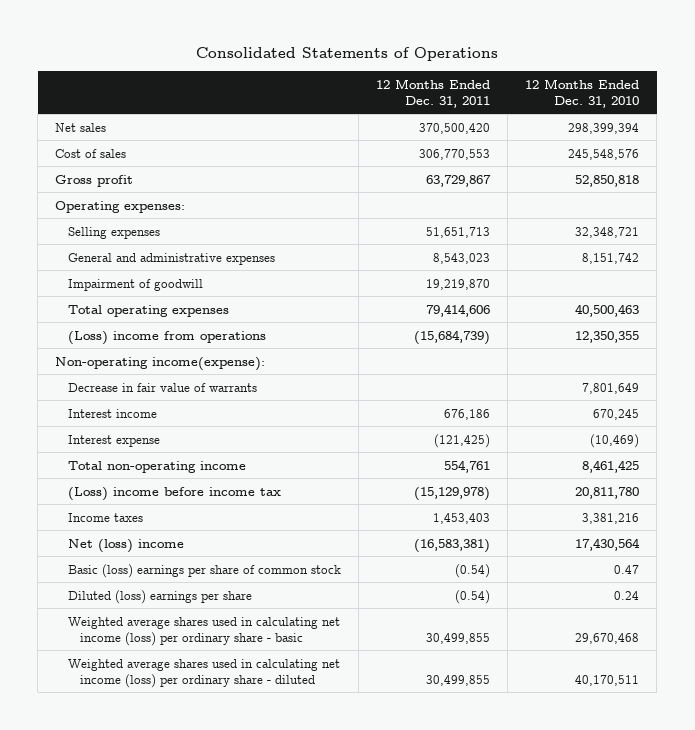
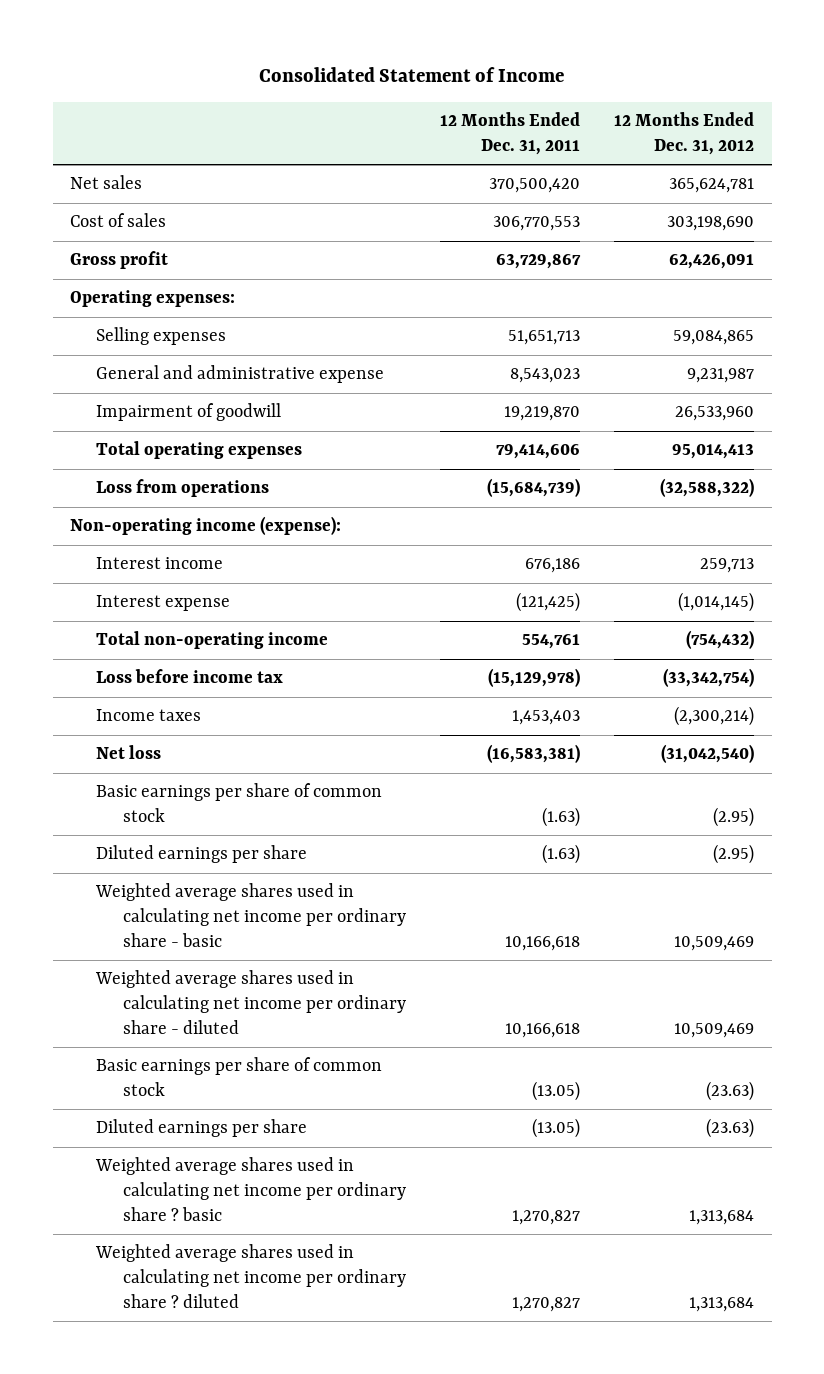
[196,47,499,62] Consolidated Statements of Operations -> [259,67,565,83] Consolidated Statement of Income
[525,78,640,108] 12 Months Ended Dec. 31, 2010 -> none
none -> [614,112,755,155] 12 Months Ended Dec. 31, 2012
[67,252,275,265] General and administrative expenses -> [96,365,385,384] General and administrative expense
[67,382,257,392] Decrease in fair value of warrants -> none
[67,330,266,345] (Loss) income from operations -> [96,479,270,498] Loss from operations
[55,356,266,371] Non-operating income(expense): -> [69,516,341,536] Non-operating income (expense):
[67,486,281,501] (Loss) income before income tax -> [96,669,284,684] Loss before income tax
[67,538,184,553] Net (loss) income -> [96,745,162,760] Net loss
[67,563,341,578] Basic (loss) earnings per share of common stock -> [96,783,383,823] Basic earnings per share of common stock
[454,563,490,578] (0.54) -> [542,807,581,828] (1.63)
[67,589,252,604] Diluted (loss) earnings per share -> [96,845,308,864] Diluted earnings per share
[454,589,490,604] (0.54) -> [542,844,581,865] (1.63)
[67,616,340,646] Weighted average shares used in calculating net income (loss) per ordinary share - basic -> [95,883,406,947] Weighted average shares used in calculating net income per ordinary share - basic
[425,632,490,644] 30,499,855 -> [505,935,581,951] 10,166,618
[67,658,340,688] Weighted average shares used in calculating net income (loss) per ordinary share - diluted -> [95,970,406,1034] Weighted average shares used in calculating net income per ordinary share - diluted
[425,674,490,686] 30,499,855 -> [505,1022,581,1038] 10,166,618
none -> [96,1057,383,1097] Basic earnings per share of common stock
none -> [96,1119,308,1138] Diluted earnings per share
none -> [95,1157,406,1221] Weighted average shares used in calculating net income per ordinary share ? basic
none -> [95,1244,406,1308] Weighted average shares used in calculating net income per ordinary share ? diluted

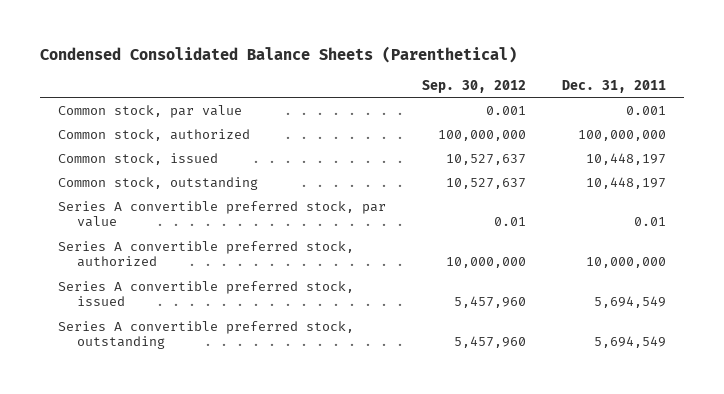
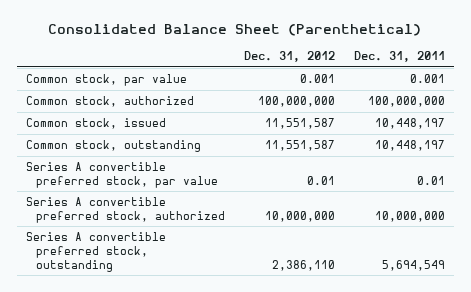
[39,46,517,64] Condensed Consolidated Balance Sheets (Parenthetical) -> [48,23,422,36] Consolidated Balance Sheet (Parenthetical)
[422,80,527,94] Sep. 30, 2012 -> none
none -> [243,51,335,63] Dec. 31, 2012
[58,280,355,307] Series A convertible preferred stock, issued -> none

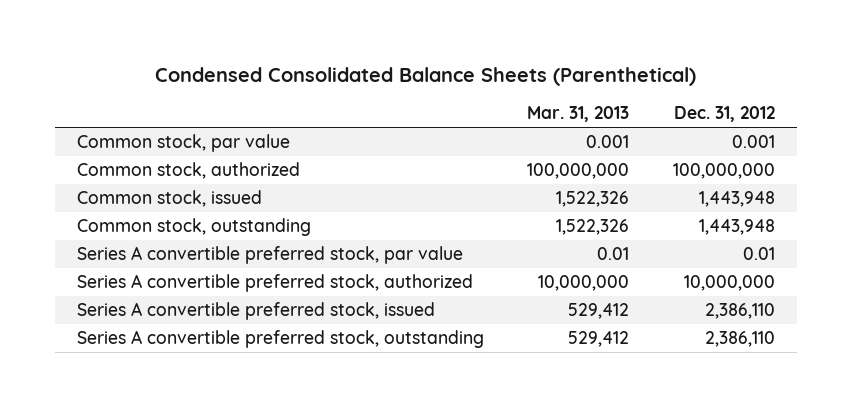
[48,23,422,36] Consolidated Balance Sheet (Parenthetical) -> [154,66,696,86] Condensed Consolidated Balance Sheets (Parenthetical)
[353,51,445,63] Dec. 31, 2011 -> none
none -> [527,106,630,123] Mar. 31, 2013
[264,118,335,130] 11,551,587 -> [699,191,776,208] 1,443,948
[264,140,335,152] 11,551,587 -> [699,219,776,236] 1,443,948
none -> [76,302,435,321] Series A convertible preferred stock, issued

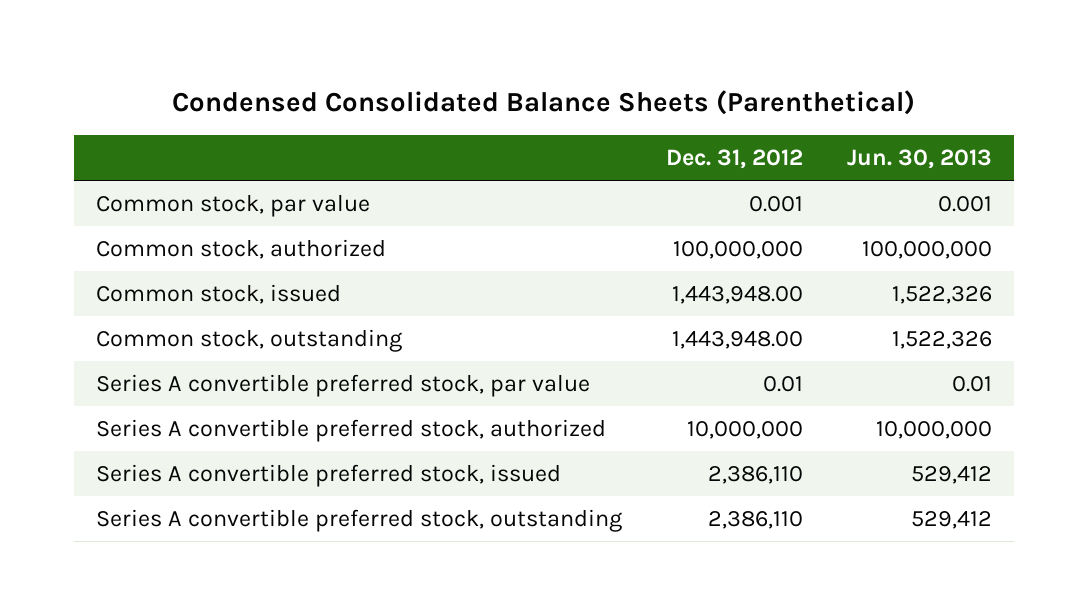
[527,106,630,123] Mar. 31, 2013 -> none
none -> [846,149,992,170] Jun. 30, 2013
[699,191,776,208] 1,443,948 -> [671,286,803,305] 1,443,948.00
[699,219,776,236] 1,443,948 -> [671,331,803,350] 1,443,948.00

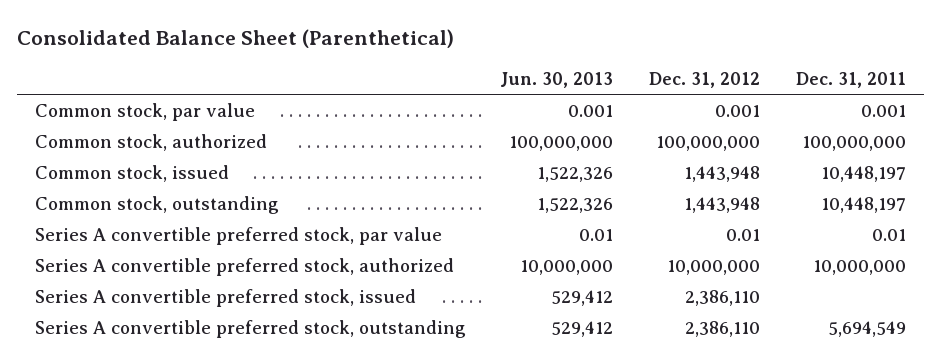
[171,90,915,116] Condensed Consolidated Balance Sheets (Parenthetical) -> [16,29,454,49] Consolidated Balance Sheet (Parenthetical)
none -> [795,72,906,89] Dec. 31, 2011
[671,286,803,305] 1,443,948.00 -> [684,165,761,182] 1,443,948
[671,331,803,350] 1,443,948.00 -> [684,196,761,213] 1,443,948

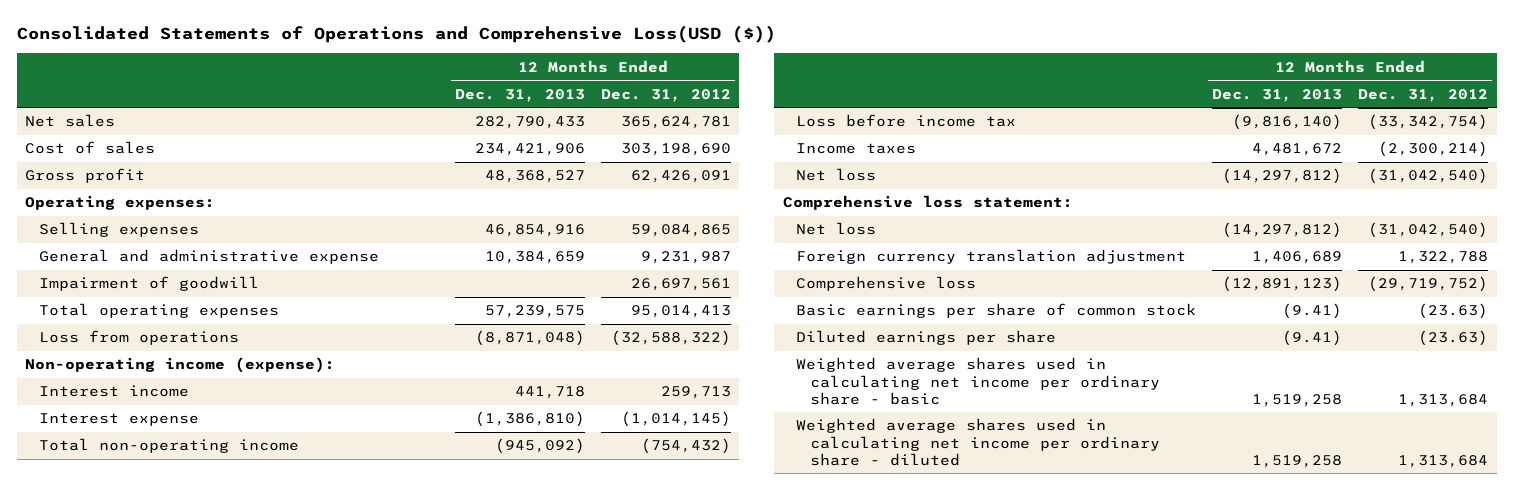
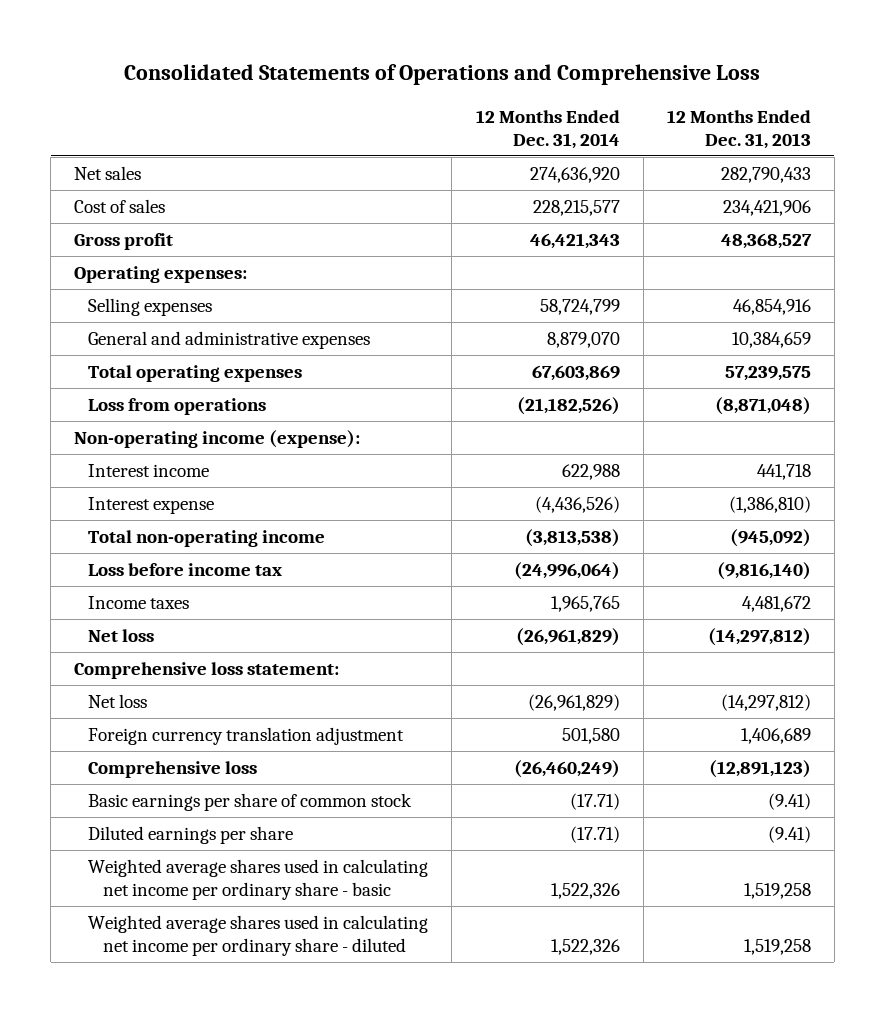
[17,25,777,44] Consolidated Statements of Operations and Comprehensive Loss(USD ($)) -> [124,64,761,86] Consolidated Statements of Operations and Comprehensive Loss
[601,88,732,102] Dec. 31, 2012 -> none
none -> [475,109,620,149] 12 Months Ended Dec. 31, 2014
[38,276,259,292] Impairment of goodwill -> none
[38,249,379,265] General and administrative expense -> [88,331,371,350] General and administrative expenses

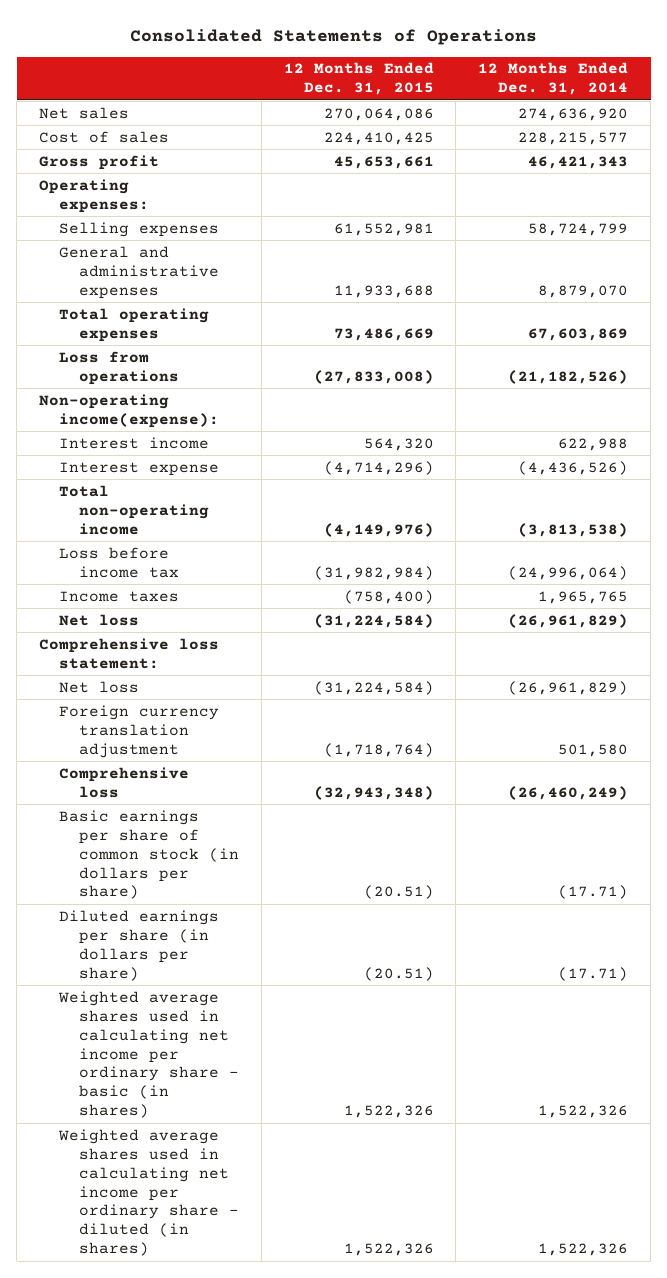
[124,64,761,86] Consolidated Statements of Operations and Comprehensive Loss -> [129,29,537,46] Consolidated Statements of Operations
[666,109,811,149] 12 Months Ended Dec. 31, 2013 -> none
none -> [283,62,434,96] 12 Months Ended Dec. 31, 2015
[74,430,361,449] Non-operating income (expense): -> [38,393,219,428] Non-operating income(expense):
[88,793,413,812] Basic earnings per share of common stock -> [58,809,239,900] Basic earnings per share of common stock (in dollars per share)
[88,826,294,845] Diluted earnings per share -> [58,909,219,981] Diluted earnings per share (in dollars per share)
[88,859,429,901] Weighted average shares used in calculating net income per ordinary share - basic -> [57,990,239,1119] Weighted average shares used in calculating net income per ordinary share - basic (in shares)
[88,915,429,957] Weighted average shares used in calculating net income per ordinary share - diluted -> [57,1128,239,1257] Weighted average shares used in calculating net income per ordinary share - diluted (in shares)

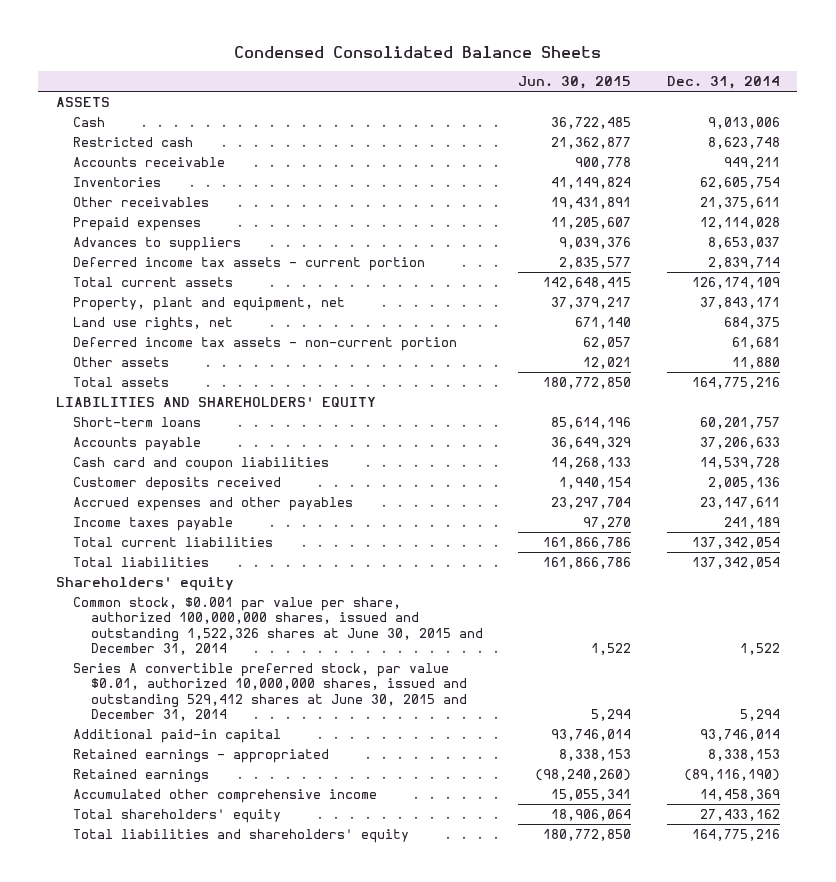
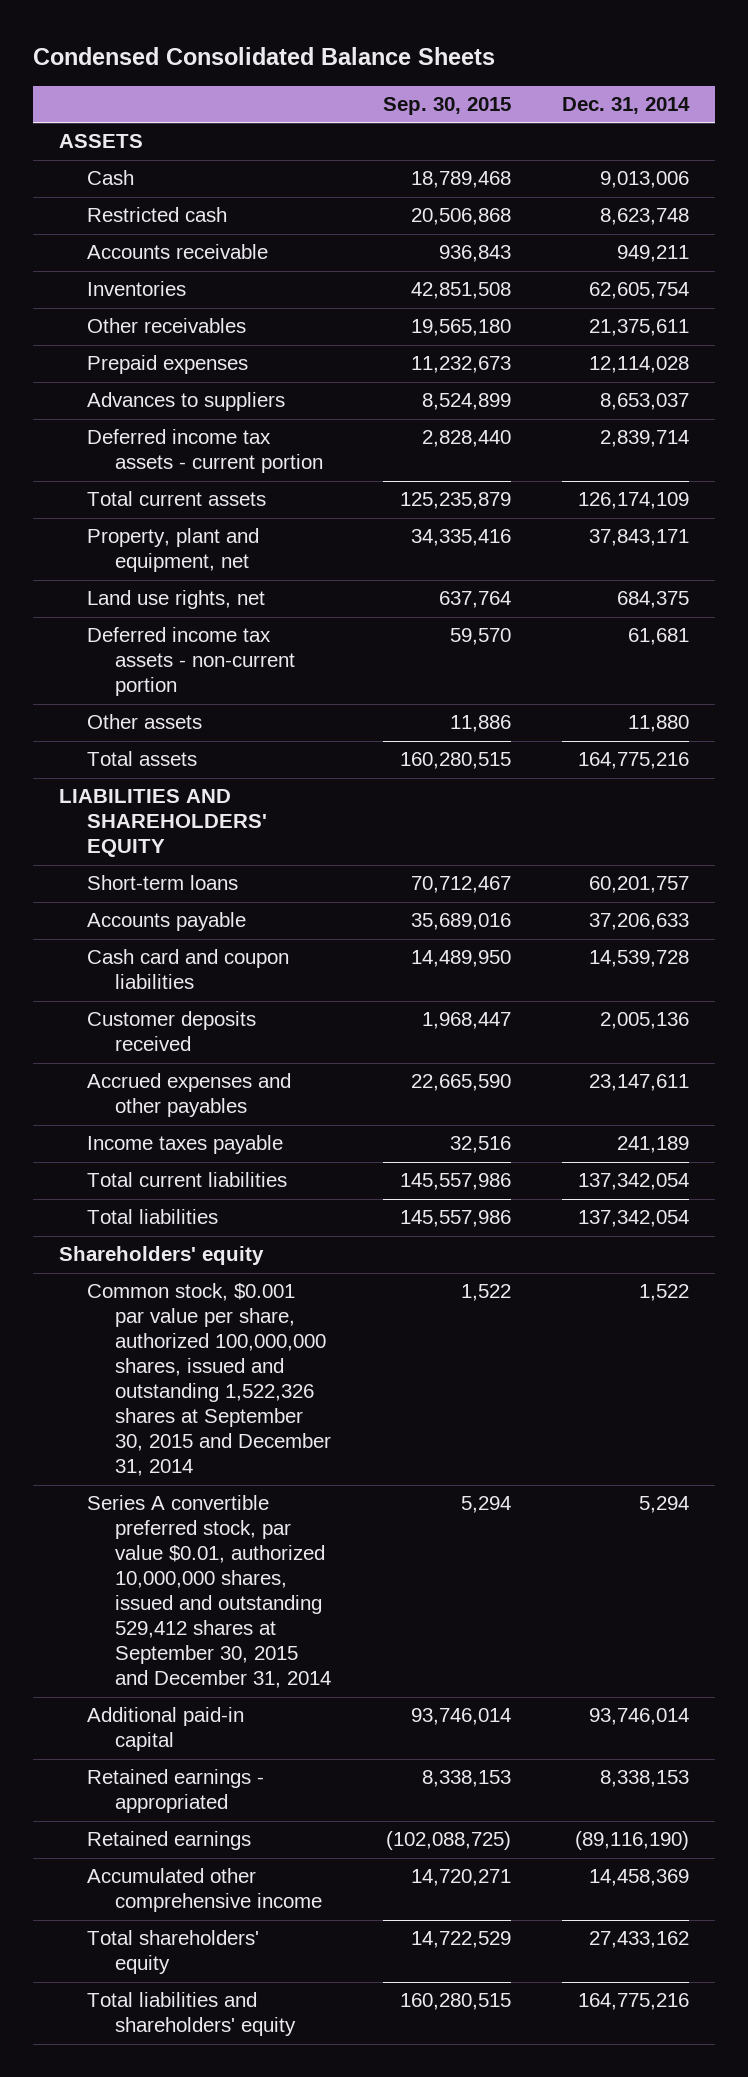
[518,76,632,90] Jun. 30, 2015 -> none
none -> [382,96,511,115] Sep. 30, 2015
[73,596,483,656] Common stock, $0.001 par value per share, authorized 100,000,000 shares, issued and outstanding 1,522,326 shares at June 30, 2015 and December 31, 2014 -> [87,1283,332,1477] Common stock, $0.001 par value per share, authorized 100,000,000 shares, issued and outstanding 1,522,326 shares at September 30, 2015 and December 31, 2014
[73,662,467,722] Series A convertible preferred stock, par value $0.01, authorized 10,000,000 shares, issued and outstanding 529,412 shares at June 30, 2015 and December 31, 2014 -> [87,1495,332,1689] Series A convertible preferred stock, par value $0.01, authorized 10,000,000 shares, issued and outstanding 529,412 shares at September 30, 2015 and December 31, 2014

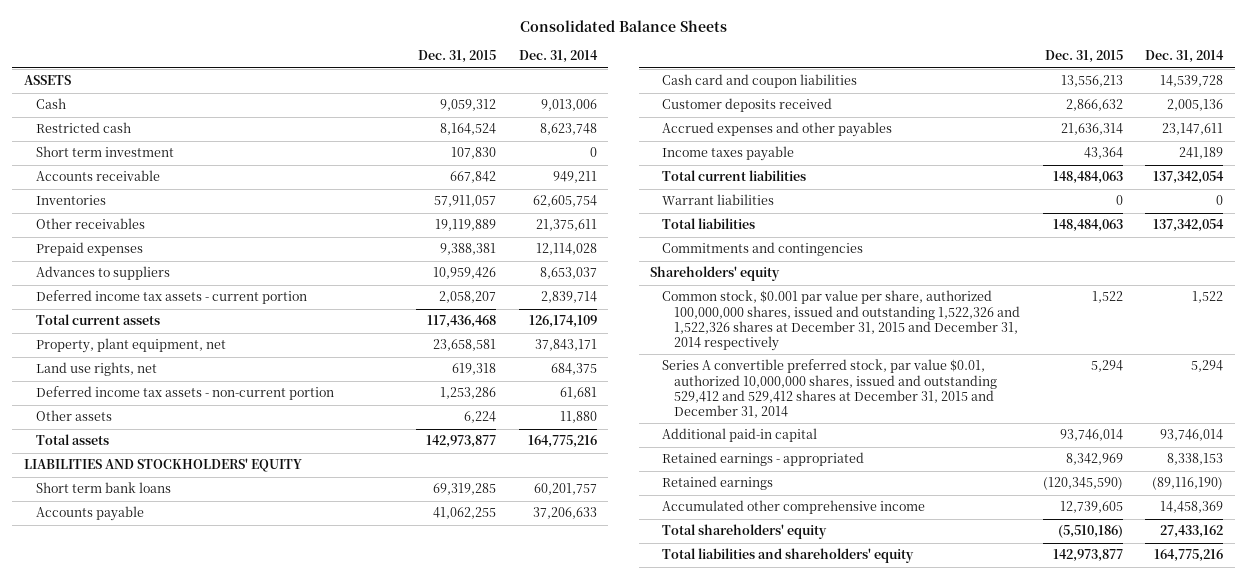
[33,46,496,65] Condensed Consolidated Balance Sheets -> [519,19,727,32] Consolidated Balance Sheets
[382,96,511,115] Sep. 30, 2015 -> none
none -> [418,50,497,64] Dec. 31, 2015
none -> [35,146,174,158] Short term investment
[87,528,260,573] Property, plant and equipment, net -> [35,338,226,354] Property, plant equipment, net
[58,789,268,858] LIABILITIES AND SHAREHOLDERS' EQUITY -> [23,458,302,473] LIABILITIES AND STOCKHOLDERS' EQUITY
[87,875,239,891] Short-term loans -> [35,482,171,494] Short term bank loans
none -> [662,194,775,206] Warrant liabilities
none -> [662,242,864,257] Commitments and contingencies
[87,1283,332,1477] Common stock, $0.001 par value per share, authorized 100,000,000 shares, issued and outstanding 1,522,326 shares at September 30, 2015 and December 31, 2014 -> [662,290,1021,352] Common stock, $0.001 par value per share, authorized 100,000,000 shares, issued and outstanding 1,522,326 and 1,522,326 shares at December 31, 2015 and December 31, 2014 respectively
[87,1495,332,1689] Series A convertible preferred stock, par value $0.01, authorized 10,000,000 shares, issued and outstanding 529,412 shares at September 30, 2015 and December 31, 2014 -> [662,359,998,419] Series A convertible preferred stock, par value $0.01, authorized 10,000,000 shares, issued and outstanding 529,412 and 529,412 shares at December 31, 2015 and December 31, 2014

